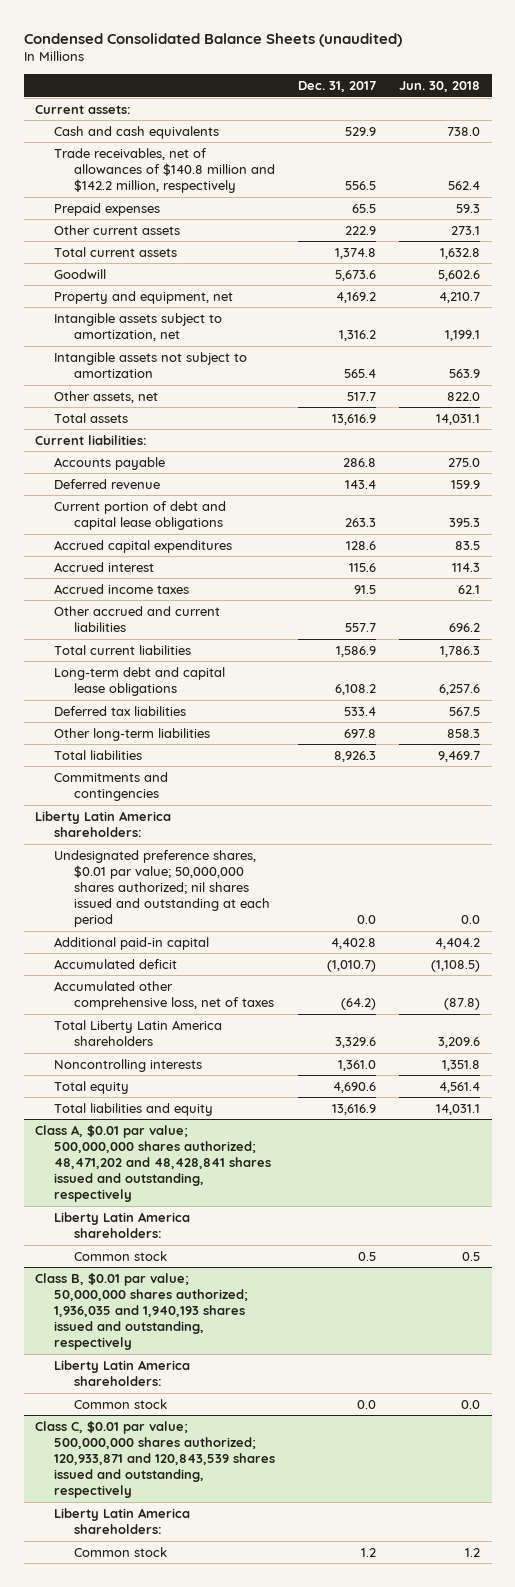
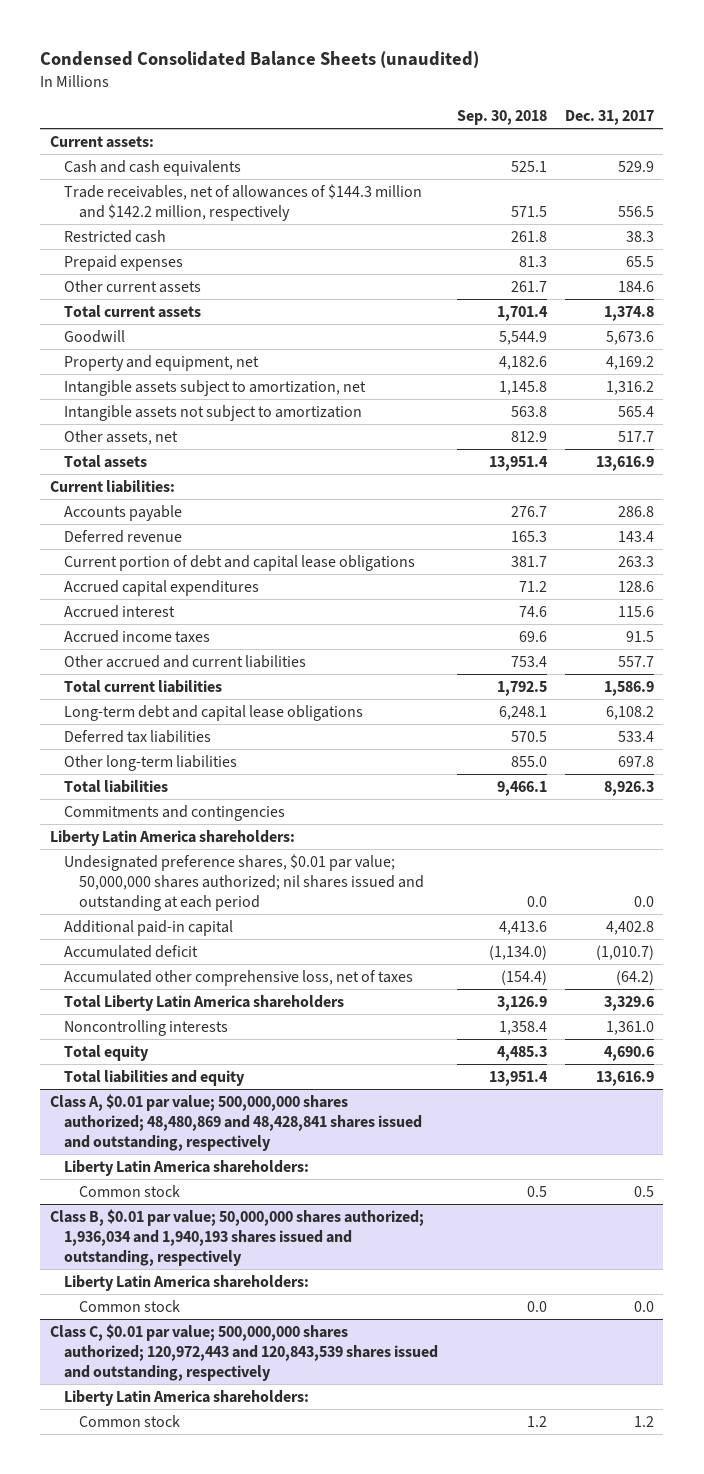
[399,80,481,92] Jun. 30, 2018 -> none
none -> [456,109,547,125] Sep. 30, 2018
[54,147,275,194] Trade receivables, net of allowances of $140.8 million and $142.2 million, respectively -> [64,184,423,221] Trade receivables, net of allowances of $144.3 million and $142.2 million, respectively
none -> [64,230,167,244] Restricted cash
[345,225,377,235] 222.9 -> [618,281,655,293] 184.6
[35,1124,272,1203] Class A, $0.01 par value; 500,000,000 shares authorized; 48,471,202 and 48,428,841 shares issued and outstanding, respectively -> [49,1094,423,1151] Class A, $0.01 par value; 500,000,000 shares authorized; 48,480,869 and 48,428,841 shares issued and outstanding, respectively
[35,1272,249,1351] Class B, $0.01 par value; 50,000,000 shares authorized; 1,936,035 and 1,940,193 shares issued and outstanding, respectively -> [49,1209,424,1266] Class B, $0.01 par value; 50,000,000 shares authorized; 1,936,034 and 1,940,193 shares issued and outstanding, respectively
[35,1420,276,1499] Class C, $0.01 par value; 500,000,000 shares authorized; 120,933,871 and 120,843,539 shares issued and outstanding, respectively -> [49,1324,439,1381] Class C, $0.01 par value; 500,000,000 shares authorized; 120,972,443 and 120,843,539 shares issued and outstanding, respectively

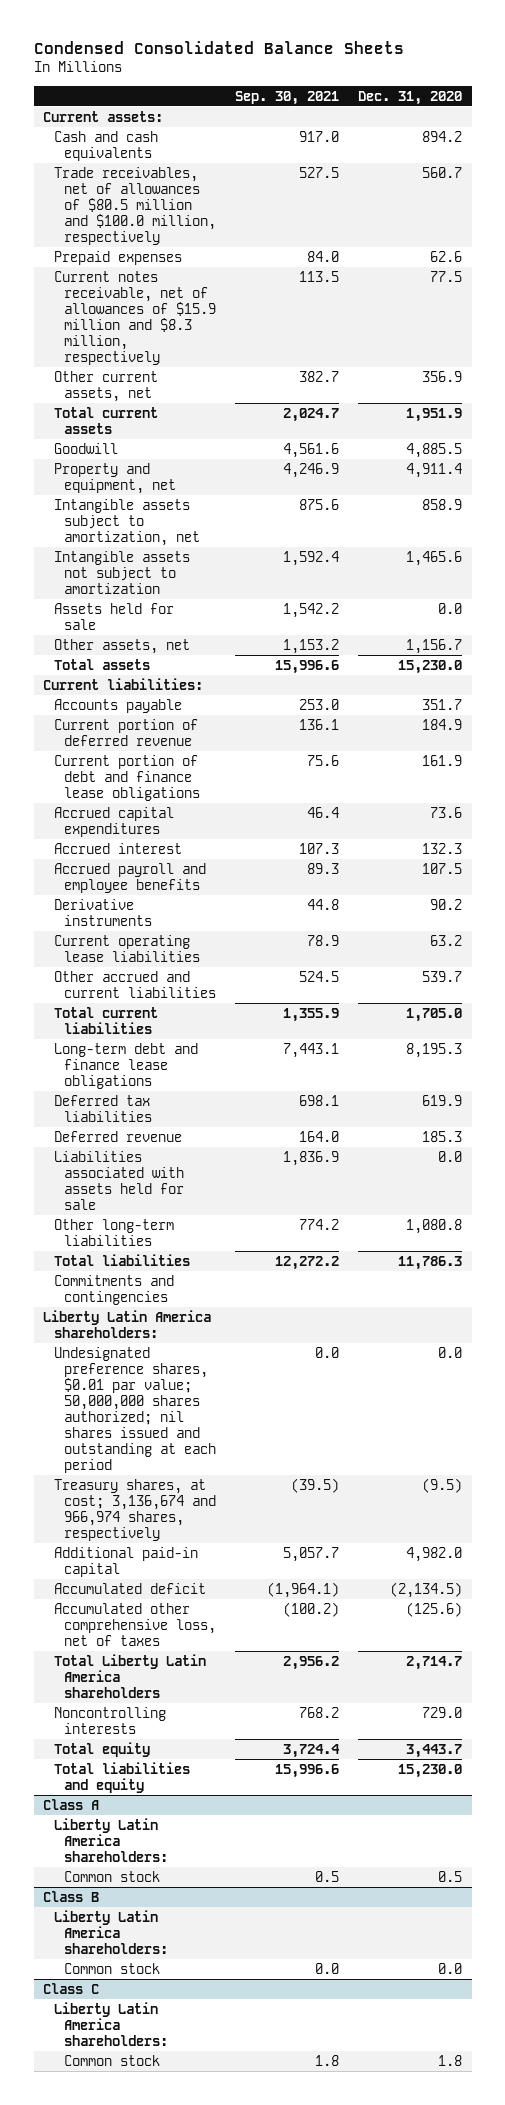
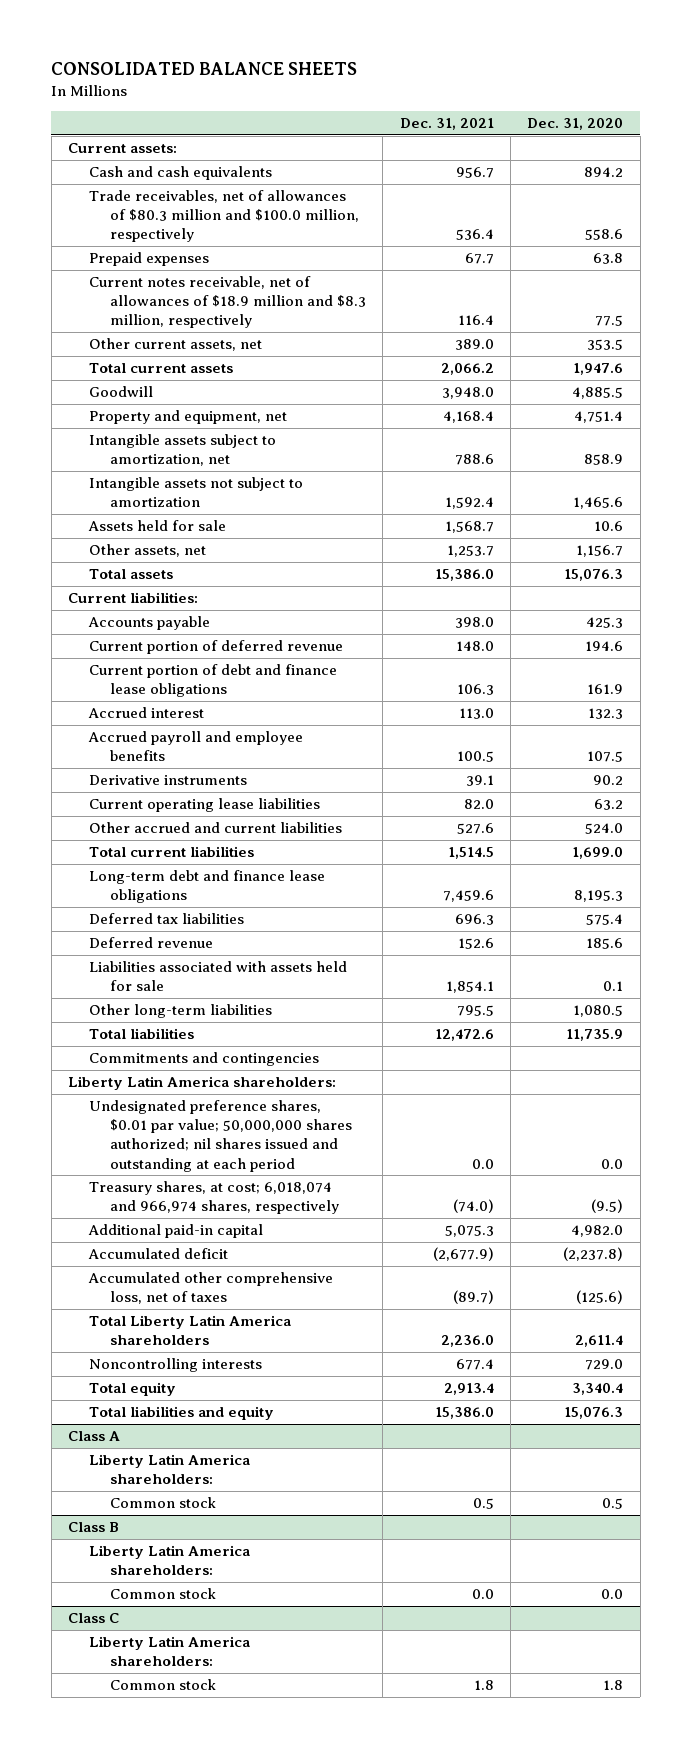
[33,41,404,55] Condensed Consolidated Balance Sheets -> [51,62,358,76] CONSOLIDATED BALANCE SHEETS
[235,90,340,105] Sep. 30, 2021 -> none
none -> [399,117,494,130] Dec. 31, 2021
[53,166,217,245] Trade receivables, net of allowances of $80.5 million and $100.0 million, respectively -> [89,190,359,243] Trade receivables, net of allowances of $80.3 million and $100.0 million, respectively
[422,166,463,178] 560.7 -> [585,229,624,241] 558.6
[430,250,463,262] 62.6 -> [593,253,624,265] 63.8
[53,270,217,366] Current notes receivable, net of allowances of $15.9 million and $8.3 million, respectively -> [89,276,366,329] Current notes receivable, net of allowances of $18.9 million and $8.3 million, respectively
[422,370,463,382] 356.9 -> [587,339,624,351] 353.5
[406,407,463,422] 1,951.9 -> [573,363,624,376] 1,947.6
[406,462,463,478] 4,911.4 -> [574,411,624,424] 4,751.4
[438,602,463,614] 0.0 -> [594,521,624,532] 10.6
[398,659,463,674] 15,230.0 -> [564,569,624,582] 15,076.3
[422,698,463,710] 351.7 -> [586,617,624,629] 425.3
[422,718,463,730] 184.9 -> [585,641,624,652] 194.6
[53,806,174,837] Accrued capital expenditures -> none
[422,970,463,982] 539.7 -> [585,823,624,835] 524.0
[406,1007,463,1022] 1,705.0 -> [572,847,624,860] 1,699.0
[422,1094,463,1106] 619.9 -> [586,914,624,926] 575.4
[422,1130,463,1142] 185.3 -> [586,938,624,950] 185.6
[438,1150,463,1162] 0.0 -> [603,981,624,992] 0.1
[406,1218,463,1234] 1,080.8 -> [573,1005,624,1018] 1,080.5
[398,1255,463,1270] 11,786.3 -> [566,1029,624,1042] 11,735.9
[53,1478,217,1541] Treasury shares, at cost; 3,136,674 and 966,974 shares, respectively -> [89,1181,339,1215] Treasury shares, at cost; 6,018,074 and 966,974 shares, respectively
[390,1581,463,1598] (2,134.5) -> [563,1247,624,1262] (2,237.8)
[406,1655,463,1670] 2,714.7 -> [575,1335,624,1348] 2,611.4
[406,1743,463,1758] 3,443.7 -> [572,1383,624,1396] 3,340.4
[398,1763,463,1778] 15,230.0 -> [564,1407,624,1420] 15,076.3

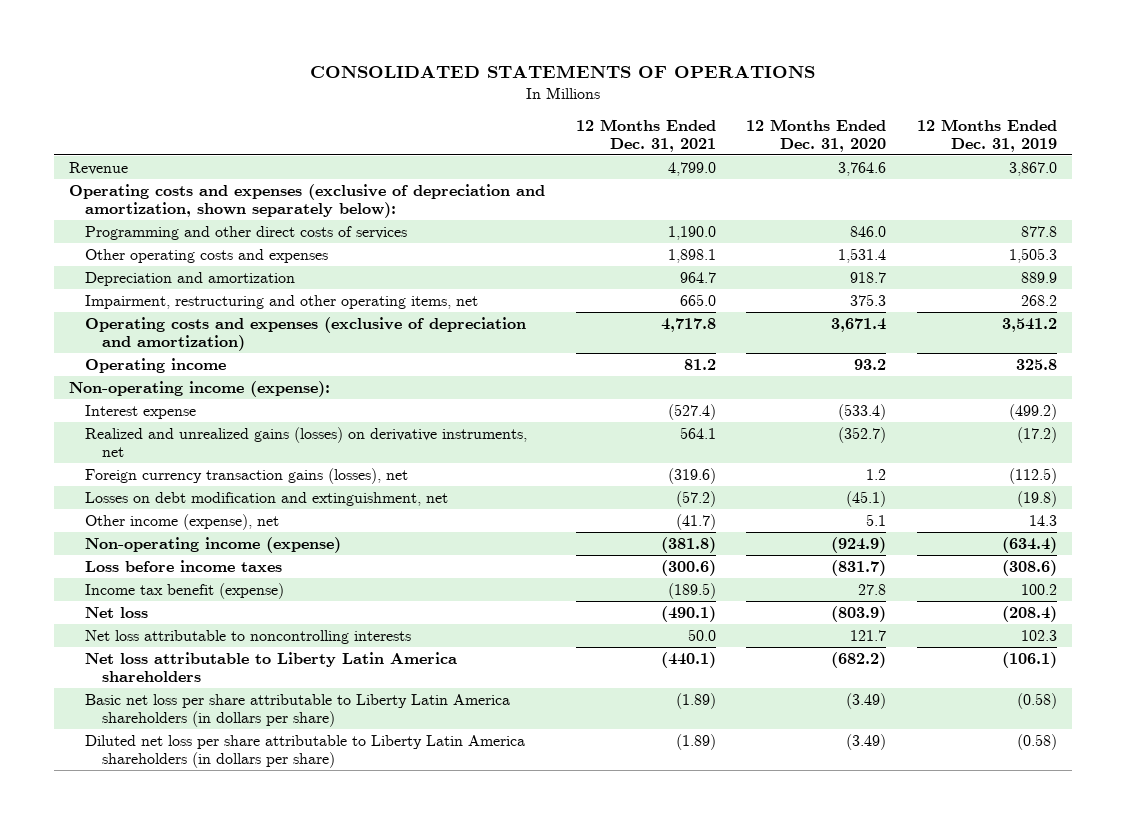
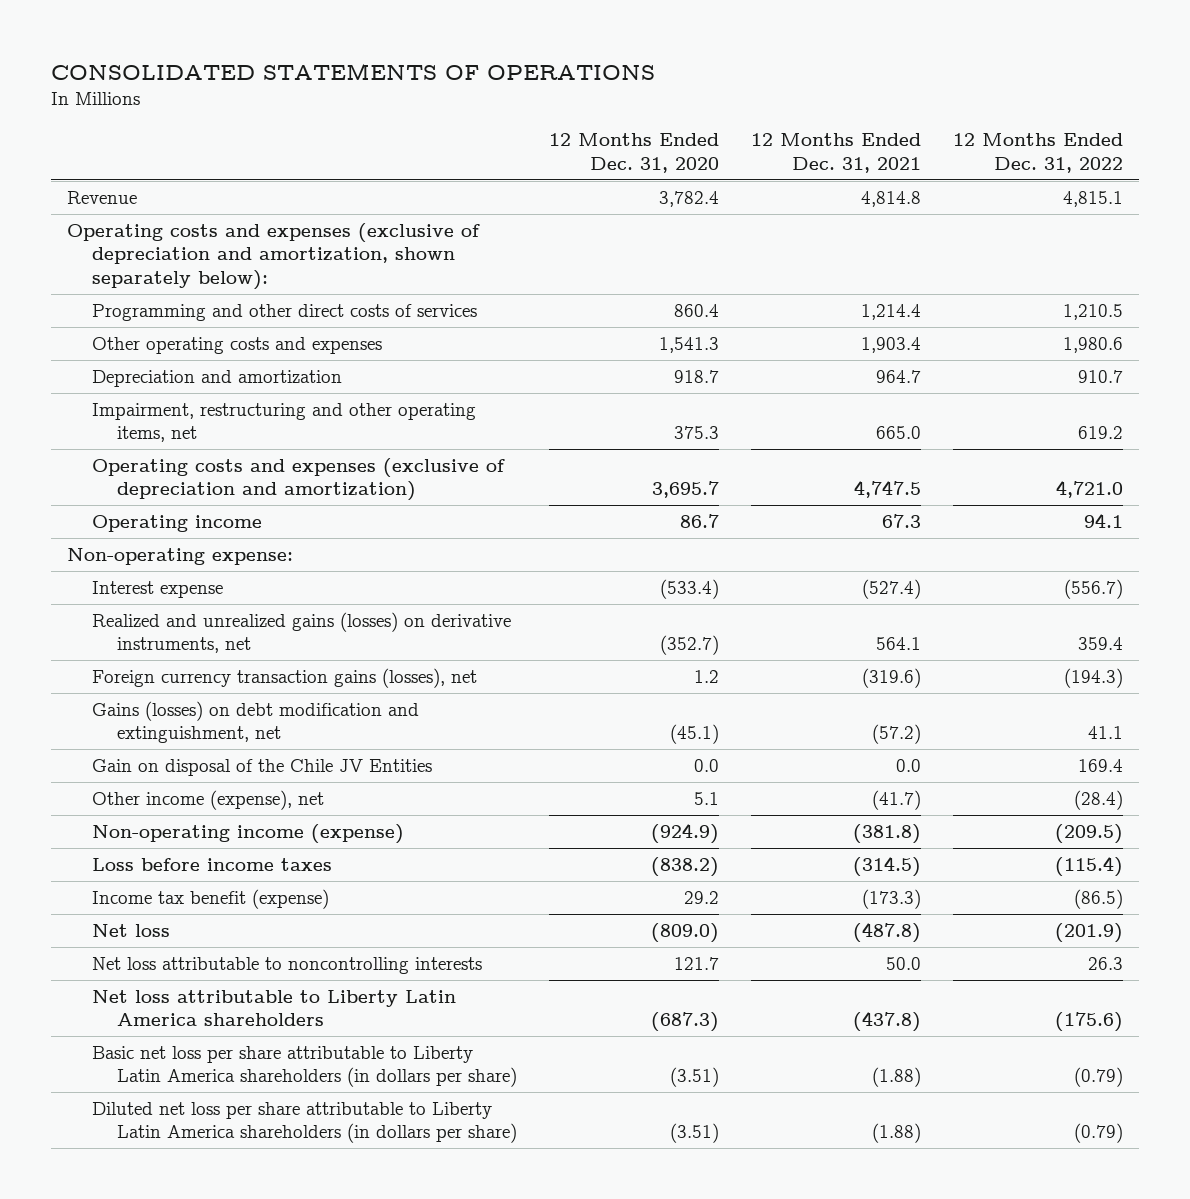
[916,118,1057,152] 12 Months Ended Dec. 31, 2019 -> none
none -> [953,133,1124,173] 12 Months Ended Dec. 31, 2022
[667,161,716,176] 4,799.0 -> [861,190,922,207] 4,814.8
[838,161,887,176] 3,764.6 -> [659,190,720,207] 3,782.4
[667,225,716,240] 1,190.0 -> [861,303,922,320] 1,214.4
[850,225,887,237] 846.0 -> [674,303,720,317] 860.4
[667,248,716,263] 1,898.1 -> [861,336,922,353] 1,903.4
[838,247,887,263] 1,531.4 -> [659,336,720,353] 1,541.3
[660,317,716,332] 4,717.8 -> [854,480,922,499] 4,747.5
[831,317,887,332] 3,671.4 -> [652,481,720,499] 3,695.7
[683,358,716,370] 81.2 -> [882,513,922,528] 67.3
[854,358,887,370] 93.2 -> [680,513,720,528] 86.7
[68,380,330,397] Non-operating income (expense): -> [66,547,293,565] Non-operating expense:
[85,491,449,506] Losses on debt modification and extinguishment, net -> [92,700,420,744] Gains (losses) on debt modification and extinguishment, net
none -> [92,758,433,776] Gain on disposal of the Chile JV Entities
[660,559,716,576] (300.6) -> [853,855,922,877] (314.5)
[831,559,887,576] (831.7) -> [651,856,720,877] (838.2)
[667,582,716,599] (189.5) -> [862,888,922,909] (173.3)
[858,583,887,595] 27.8 -> [684,890,720,904] 29.2
[660,605,716,622] (490.1) -> [853,921,922,943] (487.8)
[831,605,887,622] (803.9) -> [651,922,720,943] (809.0)
[660,651,716,668] (440.1) -> [853,1011,922,1033] (437.8)
[831,651,887,668] (682.2) -> [651,1012,720,1033] (687.3)
[675,692,716,709] (1.89) -> [872,1067,922,1088] (1.88)
[846,692,887,709] (3.49) -> [670,1067,720,1088] (3.51)
[675,733,716,750] (1.89) -> [872,1123,922,1144] (1.88)
[846,733,887,750] (3.49) -> [670,1123,720,1144] (3.51)

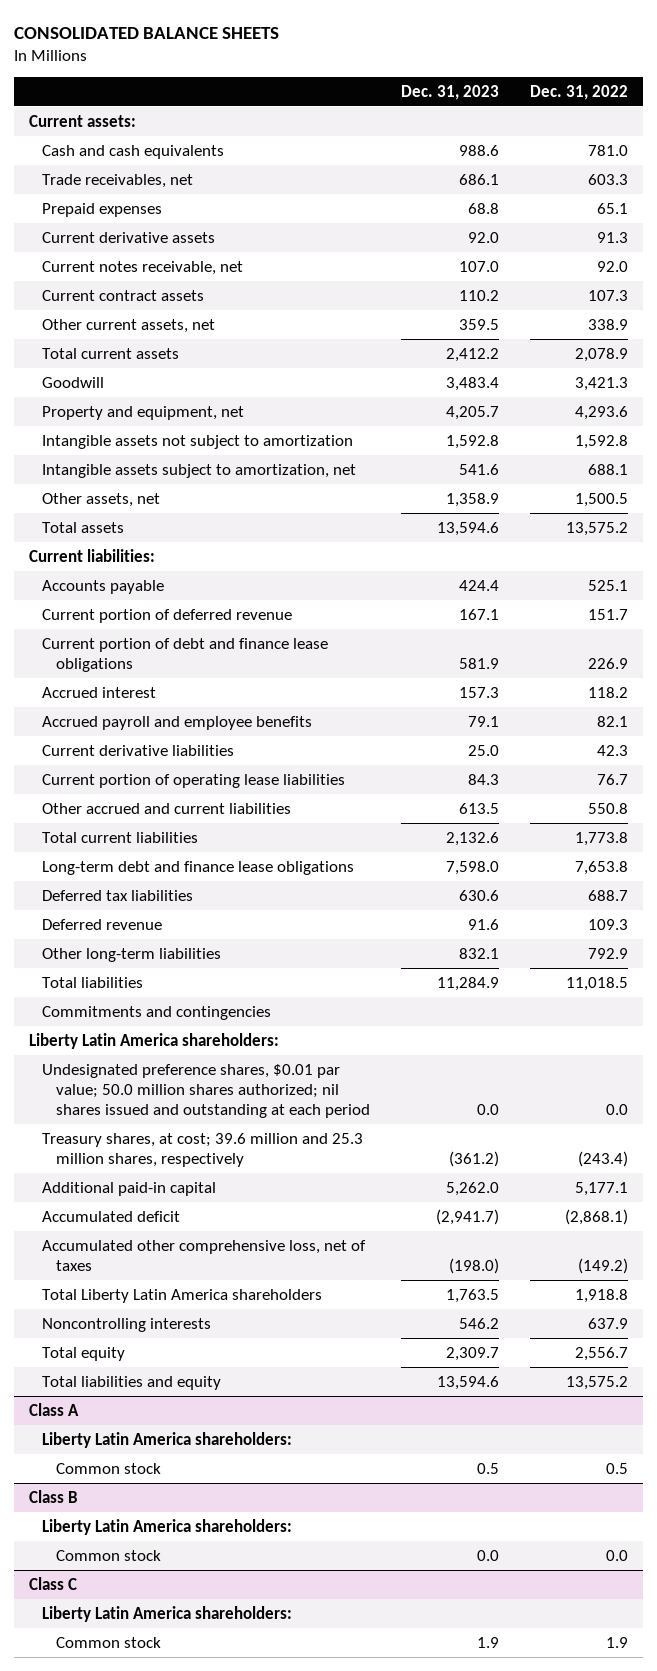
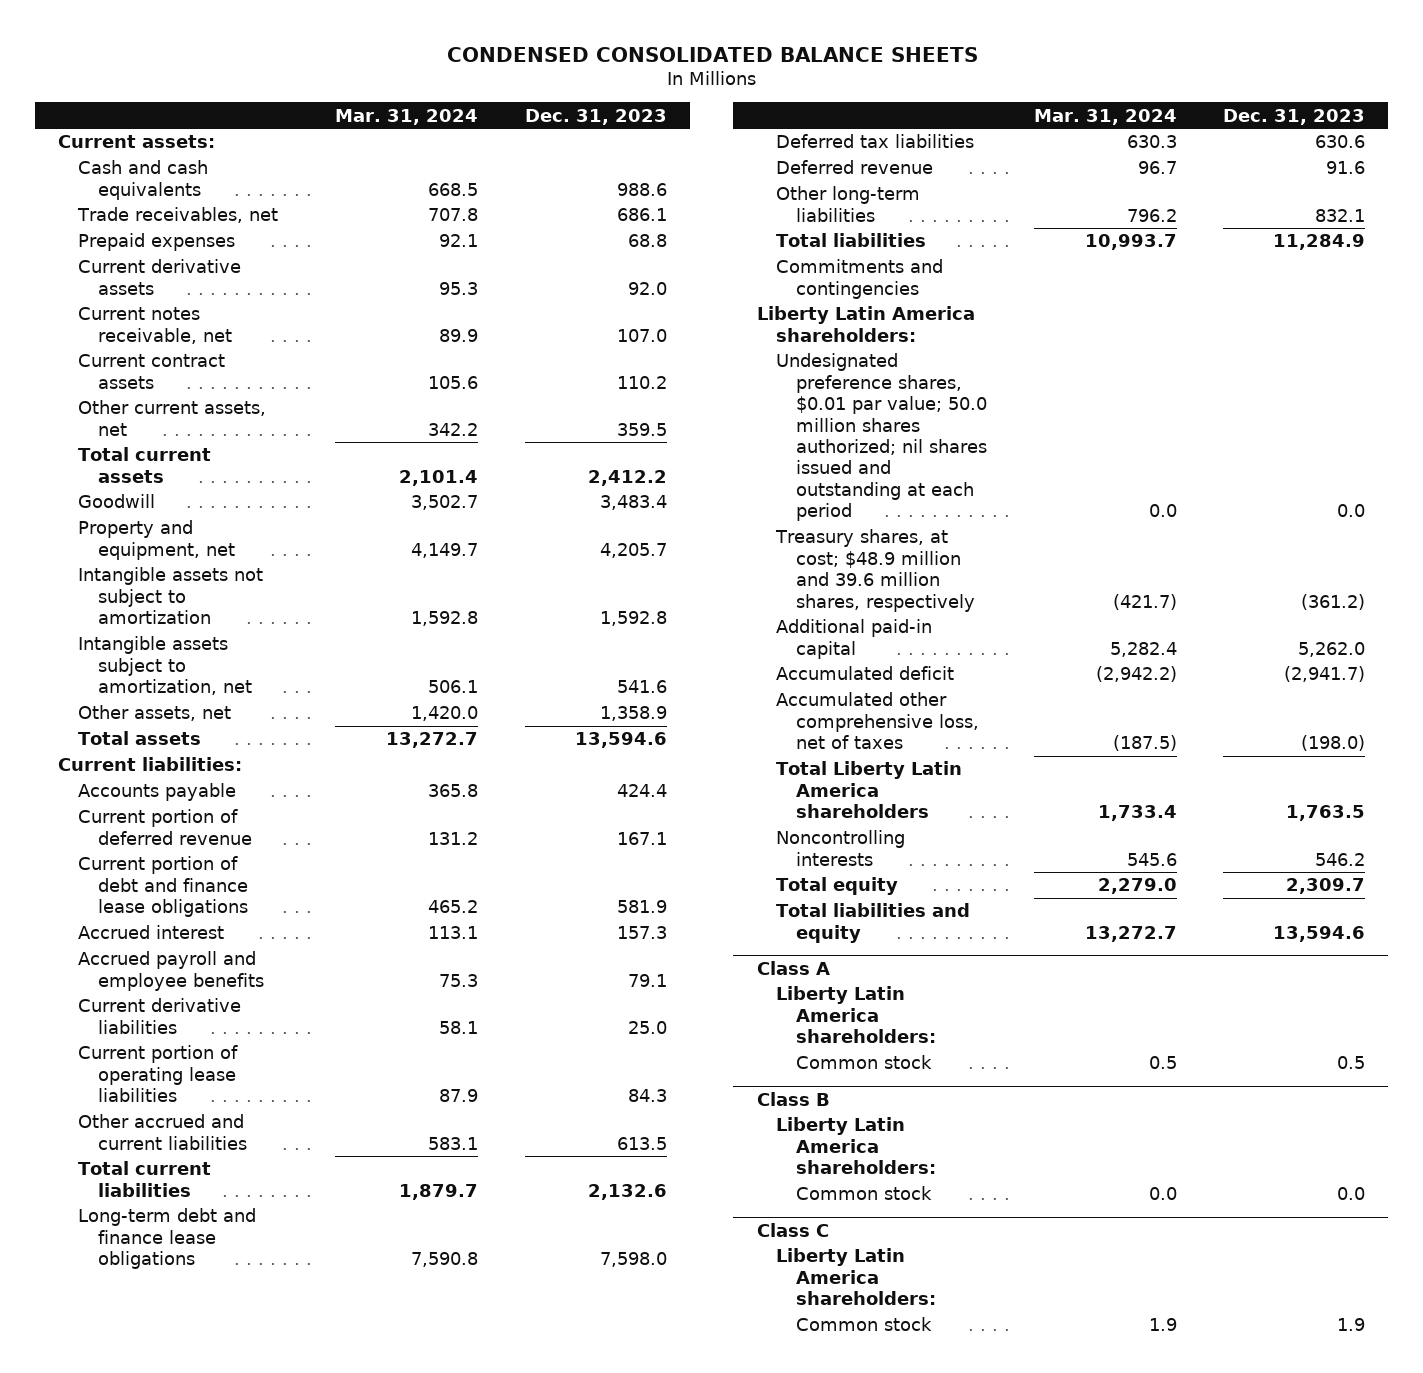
[13,26,279,39] CONSOLIDATED BALANCE SHEETS -> [446,46,978,62] CONDENSED CONSOLIDATED BALANCE SHEETS
[529,84,628,100] Dec. 31, 2022 -> none
none -> [335,108,479,125] Mar. 31, 2024
[42,1132,364,1168] Treasury shares, at cost; 39.6 million and 25.3 million shares, respectively -> [775,529,976,612] Treasury shares, at cost; $48.9 million and 39.6 million shares, respectively

